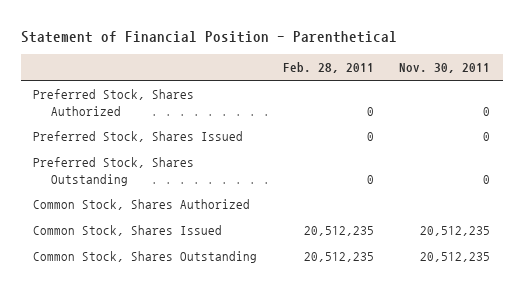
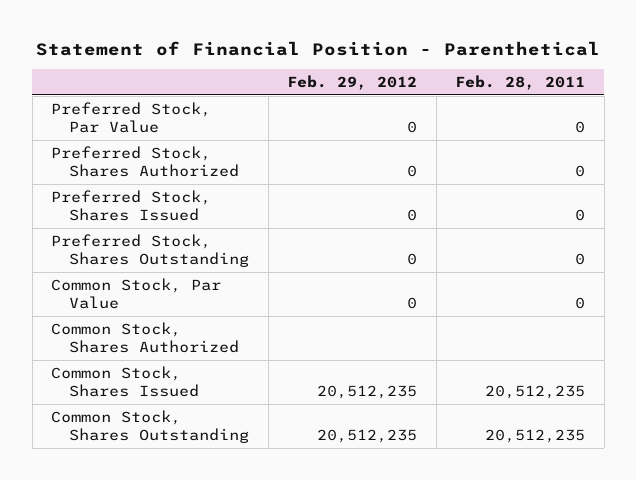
[399,63,491,74] Nov. 30, 2011 -> none
none -> [287,74,418,90] Feb. 29, 2012
none -> [51,101,212,134] Preferred Stock, Par Value
none -> [51,277,222,310] Common Stock, Par Value

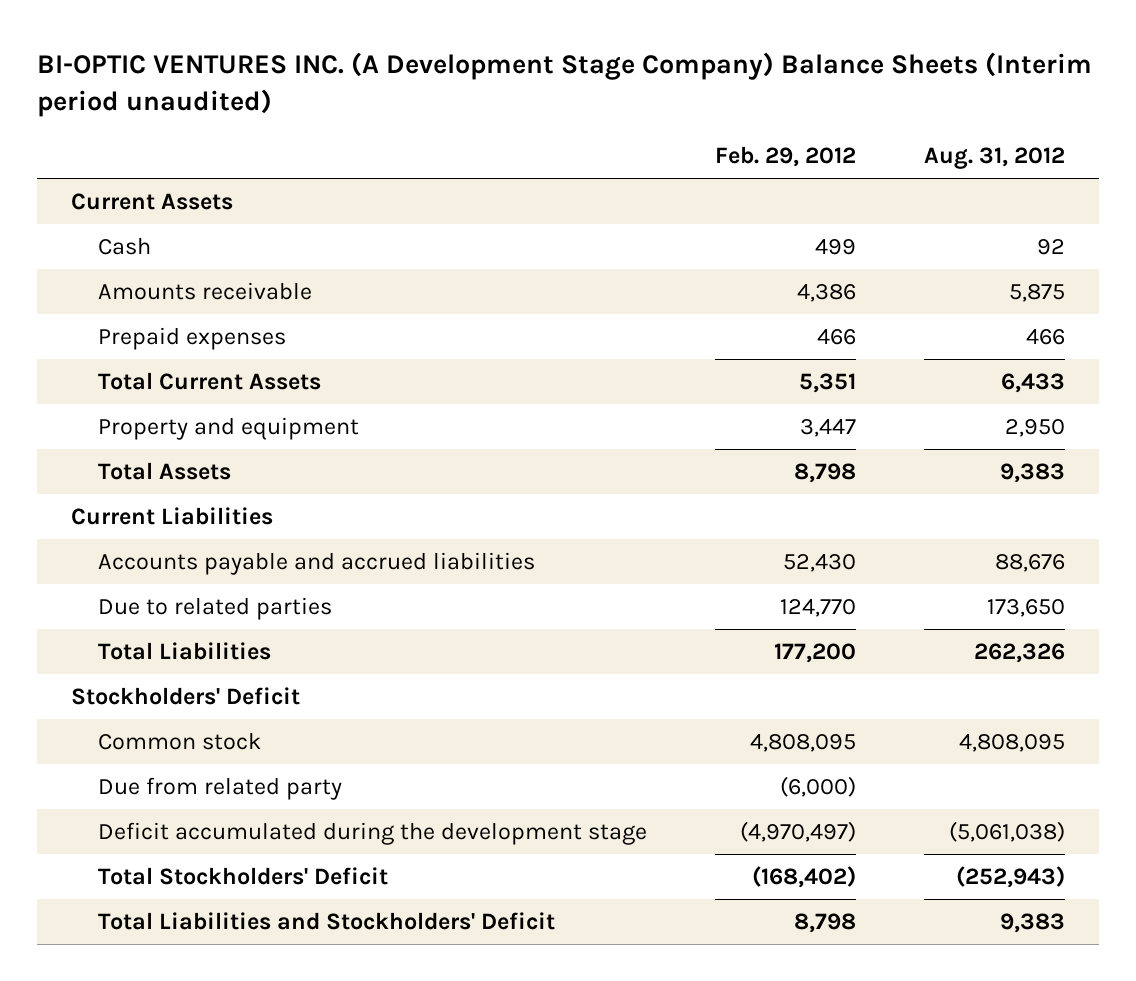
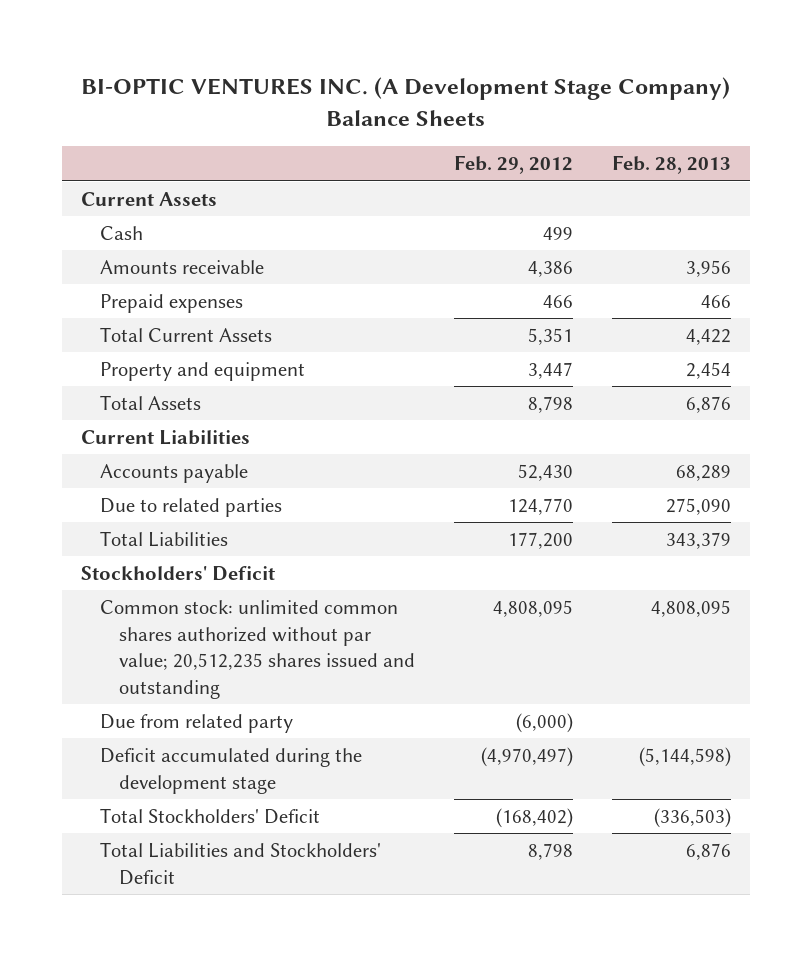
[36,52,1092,117] BI-OPTIC VENTURES INC. (A Development Stage Company) Balance Sheets (Interim period unaudited) -> [81,76,731,126] BI-OPTIC VENTURES INC. (A Development Stage Company) Balance Sheets
[924,147,1066,170] Aug. 31, 2012 -> none
none -> [612,155,732,175] Feb. 28, 2013
[98,551,536,575] Accounts payable and accrued liabilities -> [100,463,249,483] Accounts payable
[98,731,262,750] Common stock -> [100,599,416,699] Common stock: unlimited common shares authorized without par value; 20,512,235 shares issued and outstanding

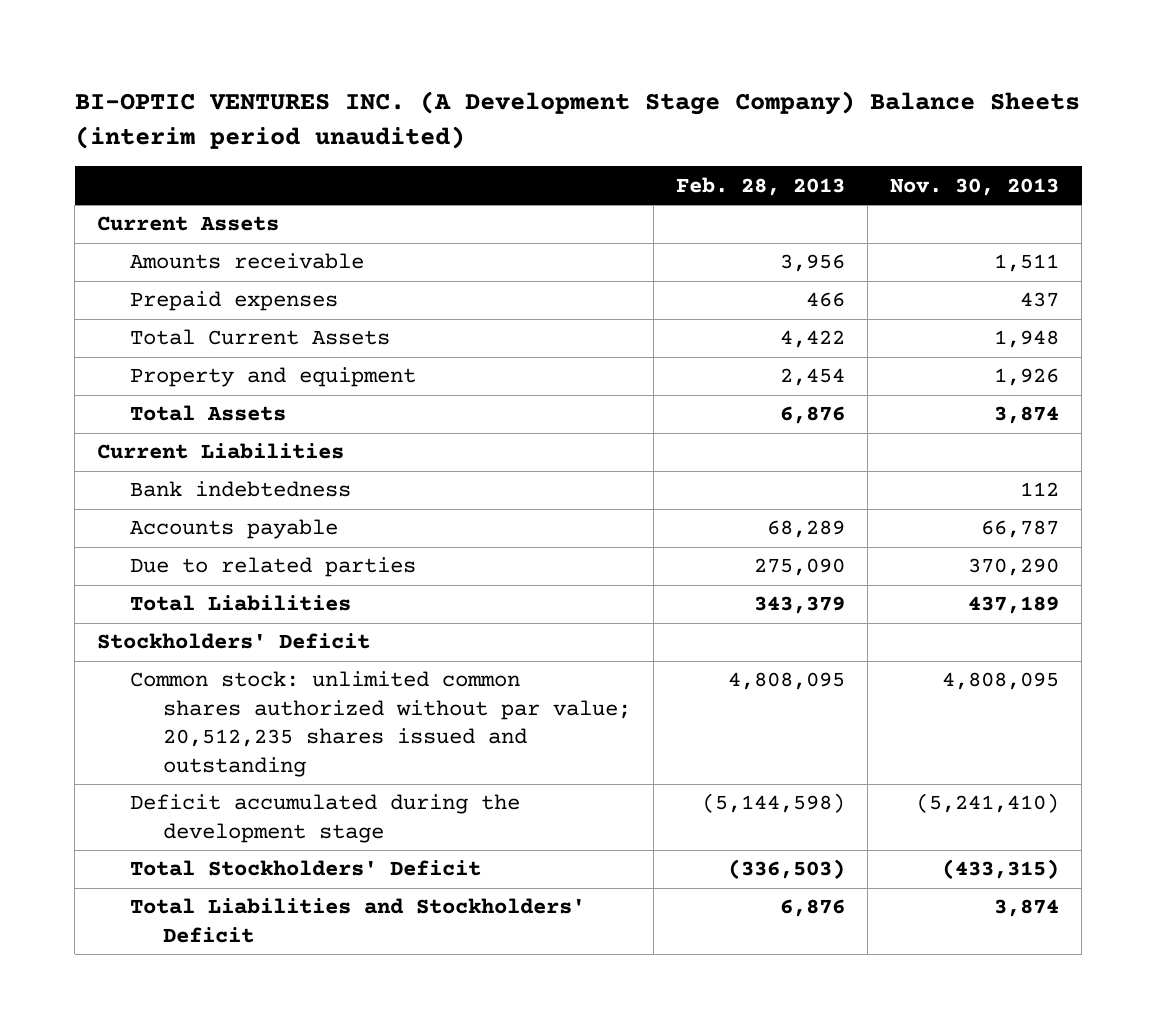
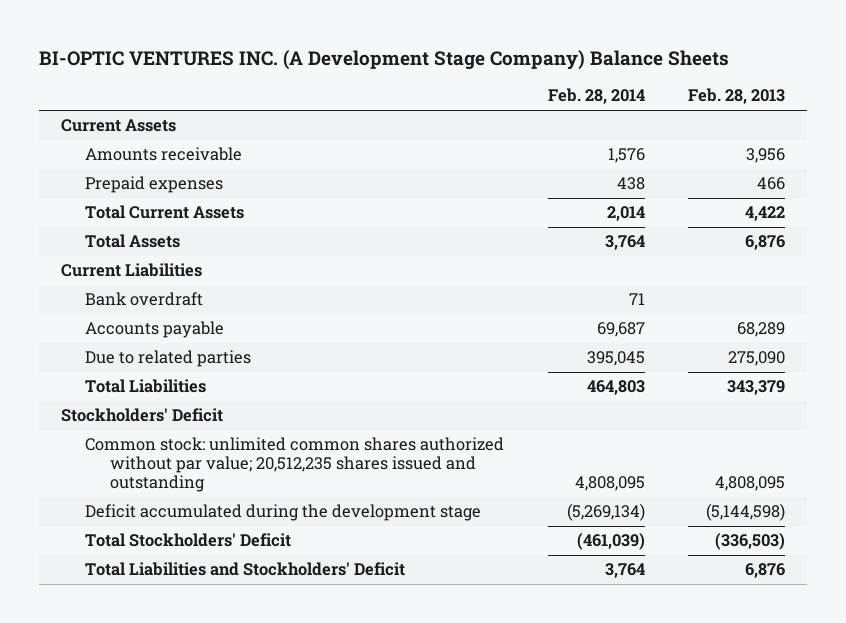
[74,91,1080,149] BI-OPTIC VENTURES INC. (A Development Stage Company) Balance Sheets (interim period unaudited) -> [39,49,730,70] BI-OPTIC VENTURES INC. (A Development Stage Company) Balance Sheets
[890,177,1060,196] Nov. 30, 2013 -> none
none -> [547,88,645,105] Feb. 28, 2014
[130,367,417,388] Property and equipment -> none
[130,481,352,498] Bank indebtedness -> none
none -> [85,292,204,307] Bank overdraft

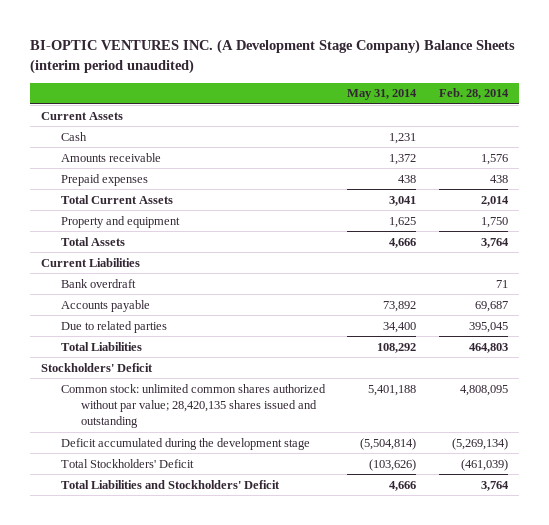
[39,49,730,70] BI-OPTIC VENTURES INC. (A Development Stage Company) Balance Sheets -> [30,39,516,74] BI-OPTIC VENTURES INC. (A Development Stage Company) Balance Sheets (interim period unaudited)
[687,88,785,105] Feb. 28, 2013 -> none
none -> [347,89,418,101] May 31, 2014
none -> [61,131,88,141] Cash
none -> [61,215,181,228] Property and equipment
[85,437,505,493] Common stock: unlimited common shares authorized without par value; 20,512,235 shares issued and outstanding -> [61,383,327,429] Common stock: unlimited common shares authorized without par value; 28,420,135 shares issued and outstanding

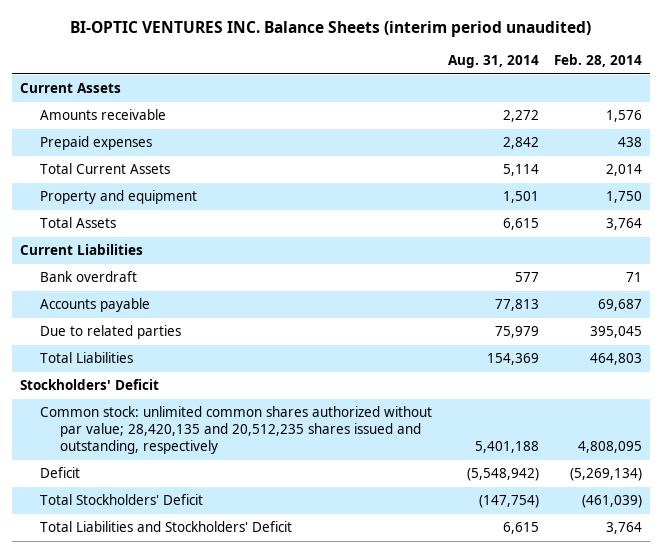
[30,39,516,74] BI-OPTIC VENTURES INC. (A Development Stage Company) Balance Sheets (interim period unaudited) -> [70,20,592,37] BI-OPTIC VENTURES INC. Balance Sheets (interim period unaudited)
[347,89,418,101] May 31, 2014 -> none
none -> [447,54,539,68] Aug. 31, 2014
[61,131,88,141] Cash -> none
[61,383,327,429] Common stock: unlimited common shares authorized without par value; 28,420,135 shares issued and outstanding -> [40,406,433,455] Common stock: unlimited common shares authorized without par value; 28,420,135 and 20,512,235 shares issued and outstanding, respectively
[61,437,311,450] Deficit accumulated during the development stage -> [40,467,81,479] Deficit

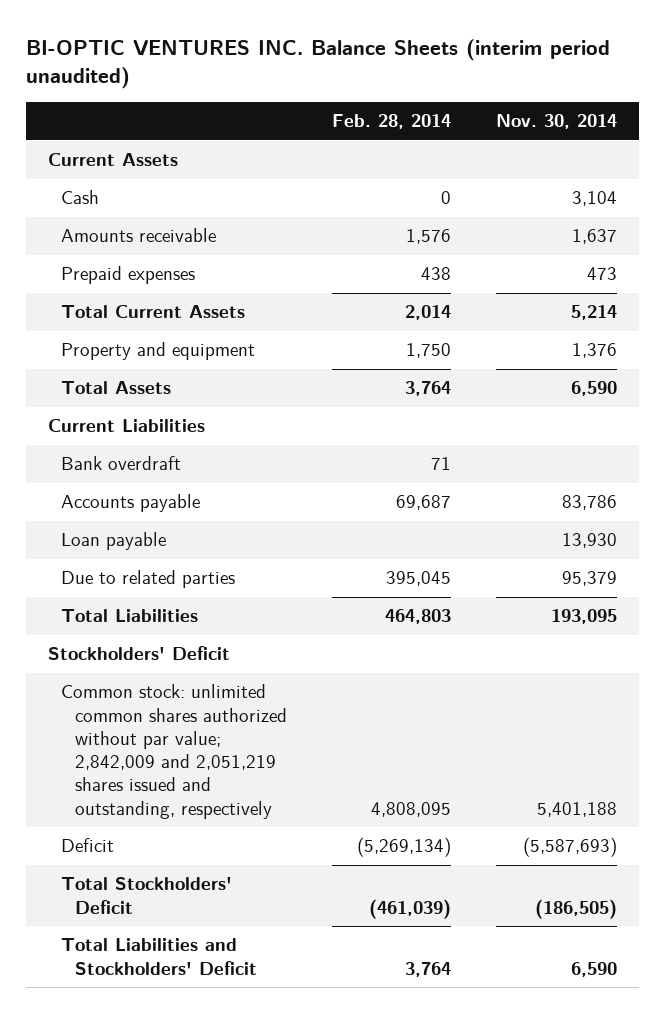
[447,54,539,68] Aug. 31, 2014 -> none
none -> [495,114,617,130] Nov. 30, 2014
none -> [61,190,100,205] Cash
none -> [61,532,167,551] Loan payable
[40,406,433,455] Common stock: unlimited common shares authorized without par value; 28,420,135 and 20,512,235 shares issued and outstanding, respectively -> [61,684,287,819] Common stock: unlimited common shares authorized without par value; 2,842,009 and 2,051,219 shares issued and outstanding, respectively

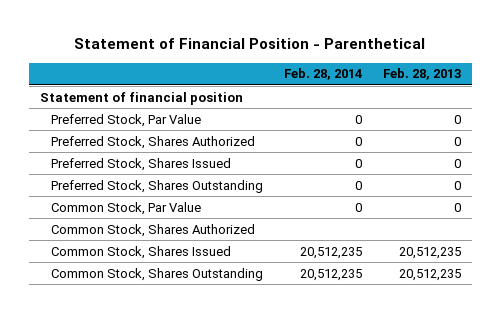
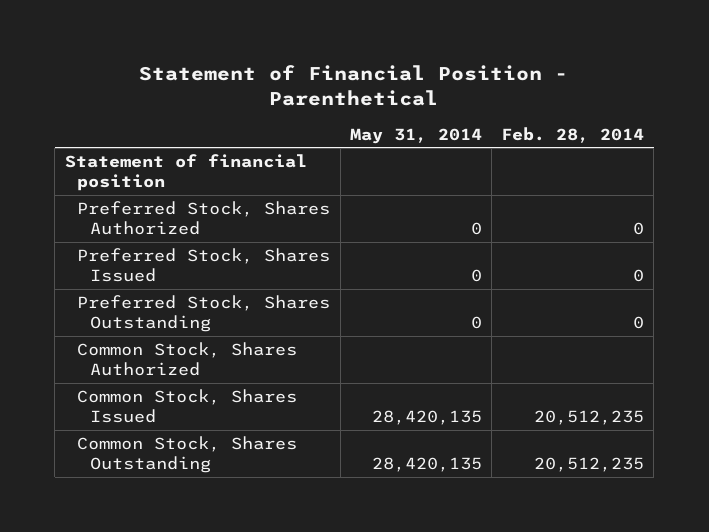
[383,68,462,81] Feb. 28, 2013 -> none
none -> [349,127,482,144] May 31, 2014
[50,113,201,127] Preferred Stock, Par Value -> none
[50,201,201,215] Common Stock, Par Value -> none

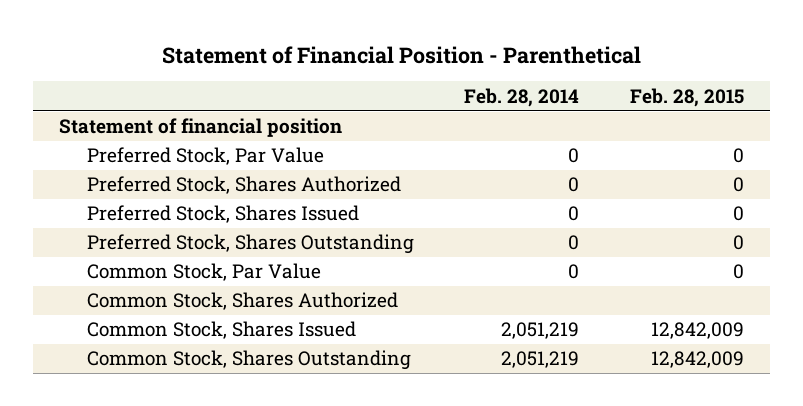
[349,127,482,144] May 31, 2014 -> none
none -> [630,87,745,107] Feb. 28, 2015
none -> [86,147,324,166] Preferred Stock, Par Value
none -> [86,263,321,282] Common Stock, Par Value
[534,410,645,426] 20,512,235 -> [501,322,580,340] 2,051,219
[534,457,645,473] 20,512,235 -> [501,351,580,369] 2,051,219

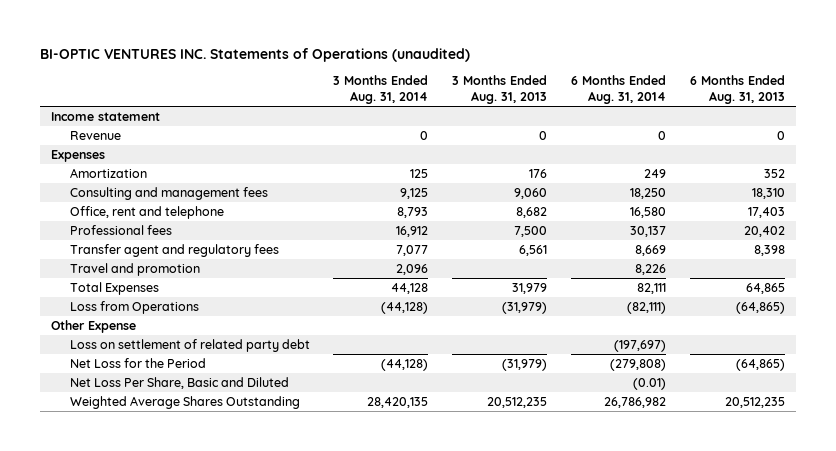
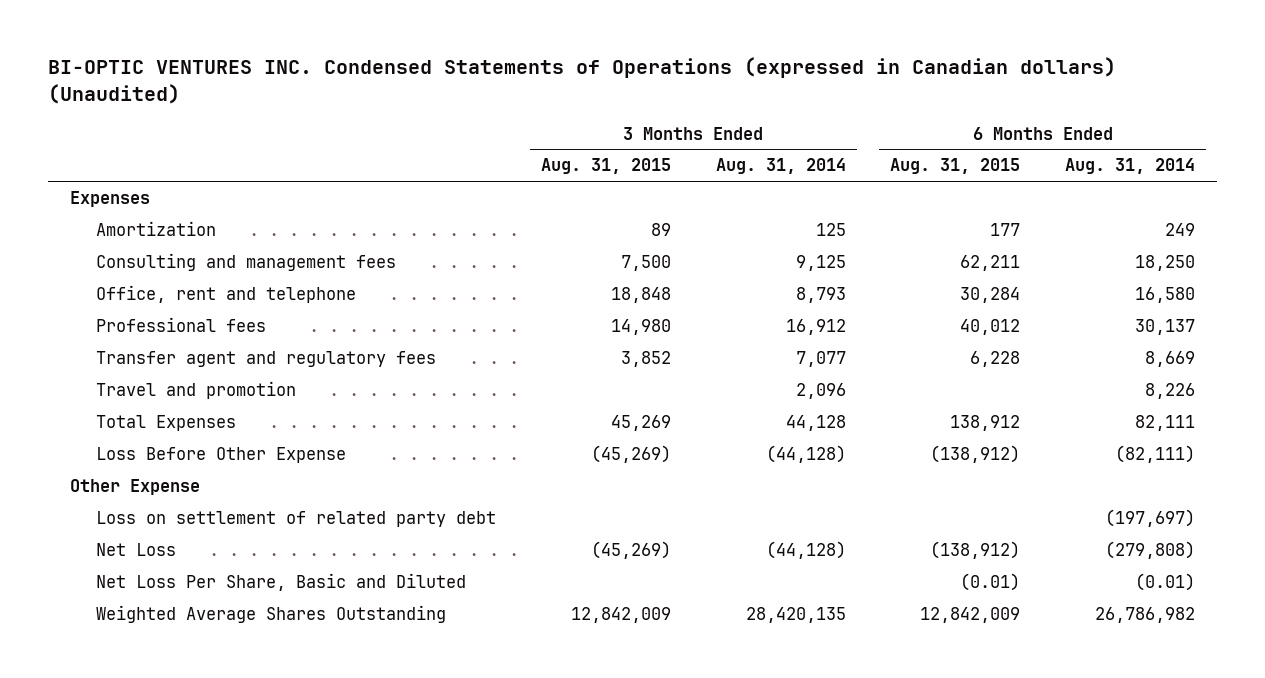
[39,47,470,62] BI-OPTIC VENTURES INC. Statements of Operations (unaudited) -> [47,57,1116,104] BI-OPTIC VENTURES INC. Condensed Statements of Operations (expressed in Canadian dollars) (Unaudited)
[452,75,548,104] 3 Months Ended Aug. 31, 2013 -> none
[689,75,785,104] 6 Months Ended Aug. 31, 2013 -> none
none -> [541,158,672,175] Aug. 31, 2015
none -> [890,158,1021,175] Aug. 31, 2015
[51,112,161,122] Income statement -> none
[69,131,121,141] Revenue -> none
[69,301,199,315] Loss from Operations -> [96,447,347,464] Loss Before Other Expense
[69,358,206,369] Net Loss for the Period -> [96,543,177,557] Net Loss

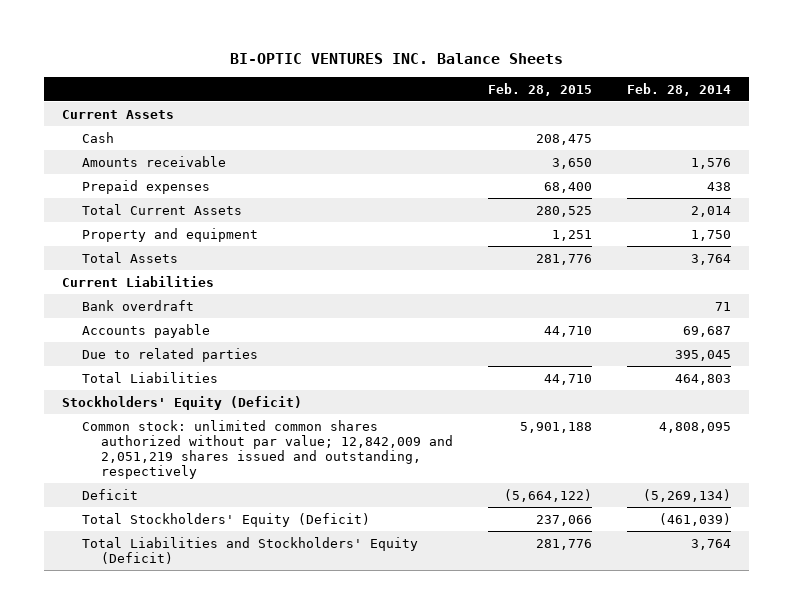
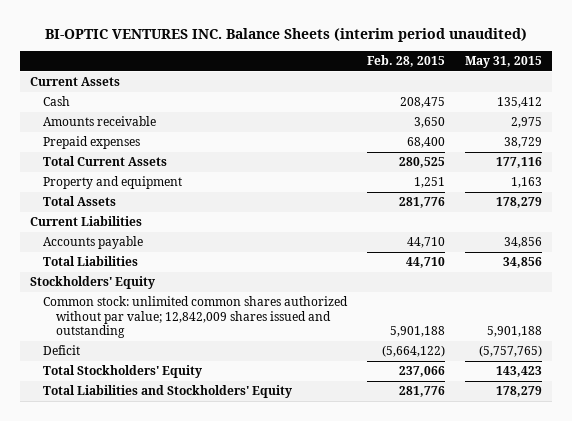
[229,53,563,65] BI-OPTIC VENTURES INC. Balance Sheets -> [44,27,527,42] BI-OPTIC VENTURES INC. Balance Sheets (interim period unaudited)
[627,82,732,96] Feb. 28, 2014 -> none
none -> [464,56,542,69] May 31, 2015
[81,299,194,311] Bank overdraft -> none
[81,347,258,362] Due to related parties -> none
[61,395,302,410] Stockholders' Equity (Deficit) -> [30,276,156,290] Stockholders' Equity
[81,419,454,480] Common stock: unlimited common shares authorized without par value; 12,842,009 and 2,051,219 shares issued and outstanding, respectively -> [42,296,348,339] Common stock: unlimited common shares authorized without par value; 12,842,009 shares issued and outstanding
[81,512,370,527] Total Stockholders' Equity (Deficit) -> [42,365,202,379] Total Stockholders' Equity
[81,536,418,564] Total Liabilities and Stockholders' Equity (Deficit) -> [42,385,292,399] Total Liabilities and Stockholders' Equity

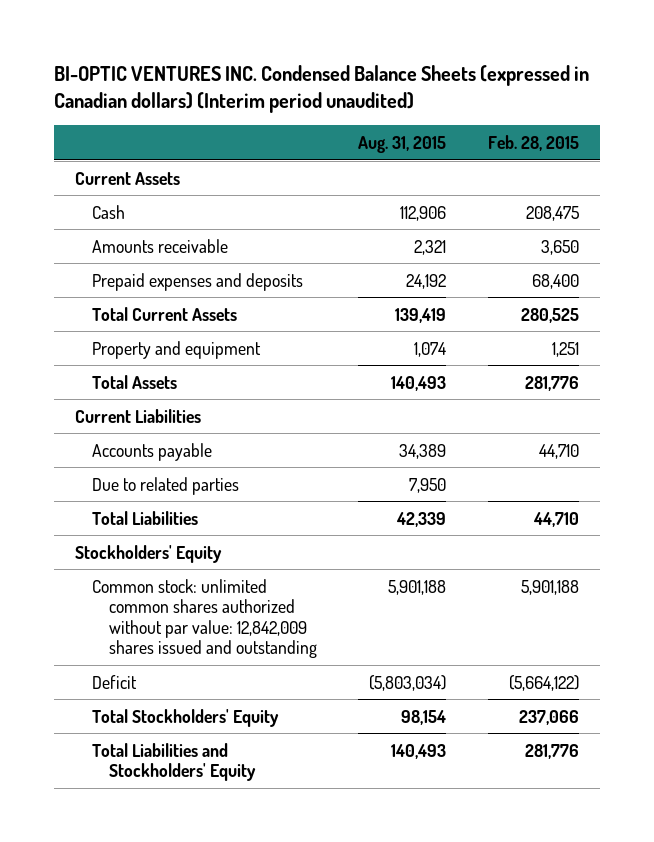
[44,27,527,42] BI-OPTIC VENTURES INC. Balance Sheets (interim period unaudited) -> [54,64,590,113] BI-OPTIC VENTURES INC. Condensed Balance Sheets (expressed in Canadian dollars) (Interim period unaudited)
[464,56,542,69] May 31, 2015 -> none
none -> [358,135,447,153] Aug. 31, 2015
[42,136,140,150] Prepaid expenses -> [91,272,303,291] Prepaid expenses and deposits
none -> [91,476,239,495] Due to related parties
[42,296,348,339] Common stock: unlimited common shares authorized without par value; 12,842,009 shares issued and outstanding -> [91,578,317,659] Common stock: unlimited common shares authorized without par value: 12,842,009 shares issued and outstanding

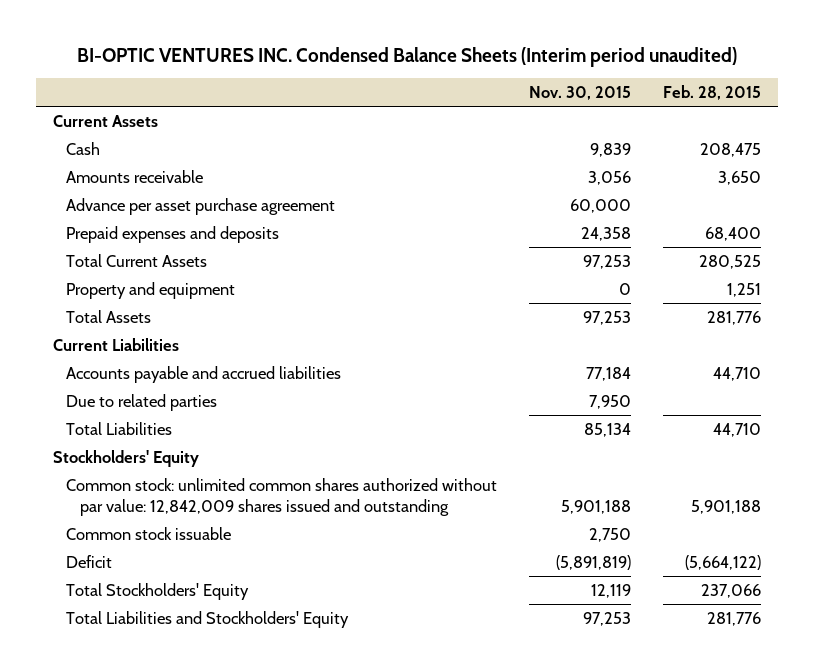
[54,64,590,113] BI-OPTIC VENTURES INC. Condensed Balance Sheets (expressed in Canadian dollars) (Interim period unaudited) -> [77,46,738,67] BI-OPTIC VENTURES INC. Condensed Balance Sheets (Interim period unaudited)
[358,135,447,153] Aug. 31, 2015 -> none
none -> [529,85,632,100] Nov. 30, 2015
none -> [66,197,336,215] Advance per asset purchase agreement
[91,442,212,461] Accounts payable -> [66,365,342,383] Accounts payable and accrued liabilities
none -> [66,526,232,540] Common stock issuable

